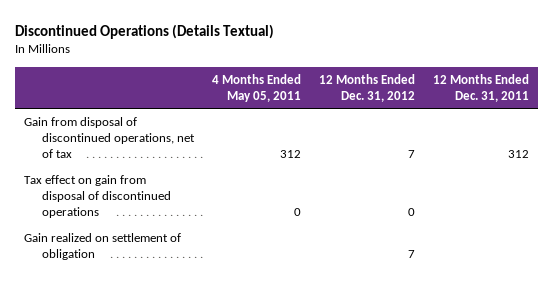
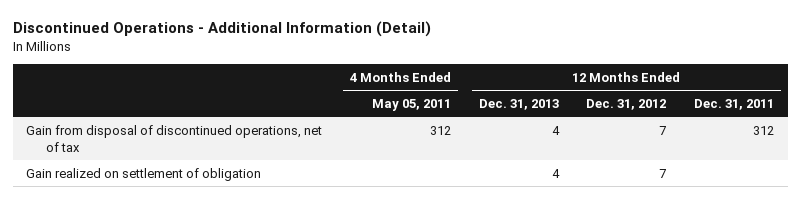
[15,23,275,39] Discontinued Operations (Details Textual) -> [12,21,431,38] Discontinued Operations - Additional Information (Detail)
none -> [478,98,559,110] Dec. 31, 2013
[23,175,172,219] Tax effect on gain from disposal of discontinued operations -> none

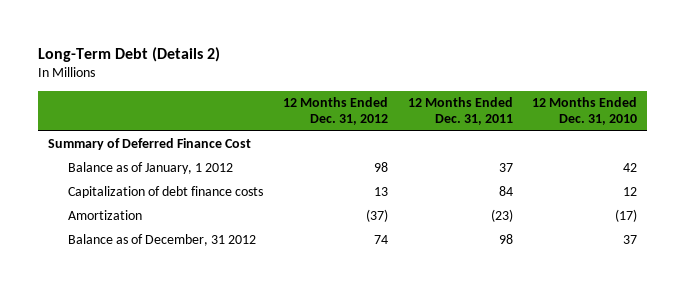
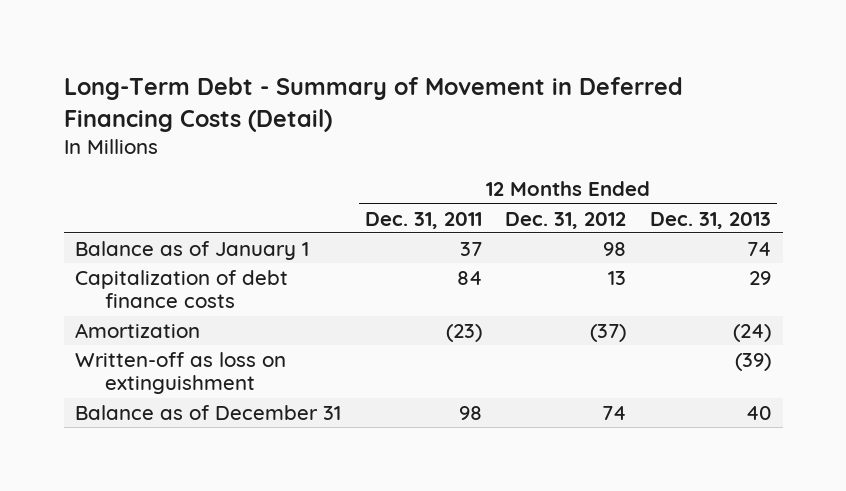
[37,47,220,63] Long-Term Debt (Details 2) -> [63,77,683,132] Long-Term Debt - Summary of Movement in Deferred Financing Costs (Detail)
[532,97,638,126] 12 Months Ended Dec. 31, 2010 -> none
none -> [649,211,771,229] Dec. 31, 2013
[47,138,251,151] Summary of Deferred Finance Cost -> none
[68,162,234,175] Balance as of January, 1 2012 -> [75,240,310,260] Balance as of January 1
none -> [75,351,287,395] Written-off as loss on extinguishment
[68,234,257,247] Balance as of December, 31 2012 -> [75,404,342,420] Balance as of December 31

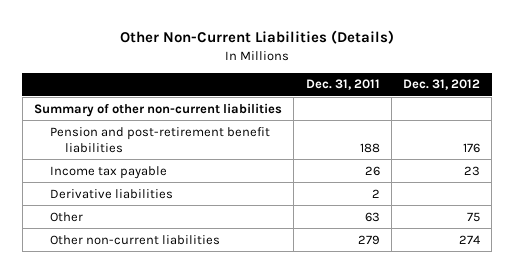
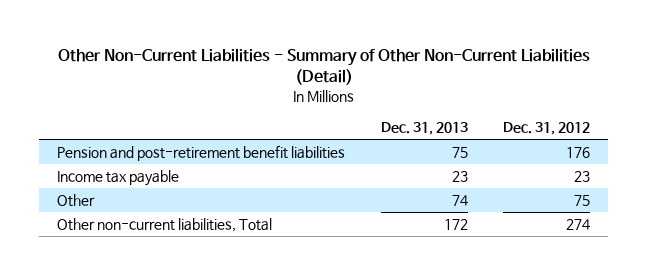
[120,30,395,45] Other Non-Current Liabilities (Details) -> [57,47,590,86] Other Non-Current Liabilities - Summary of Other Non-Current Liabilities (Detail)
[305,79,380,91] Dec. 31, 2011 -> none
none -> [380,121,468,135] Dec. 31, 2013
[34,102,283,117] Summary of other non-current liabilities -> none
[49,188,173,199] Derivative liabilities -> none
[49,234,220,245] Other non-current liabilities -> [56,218,272,233] Other non-current liabilities, Total

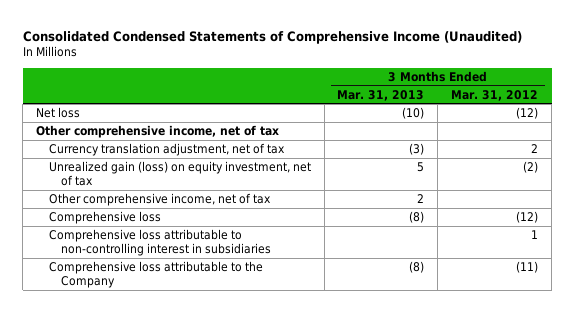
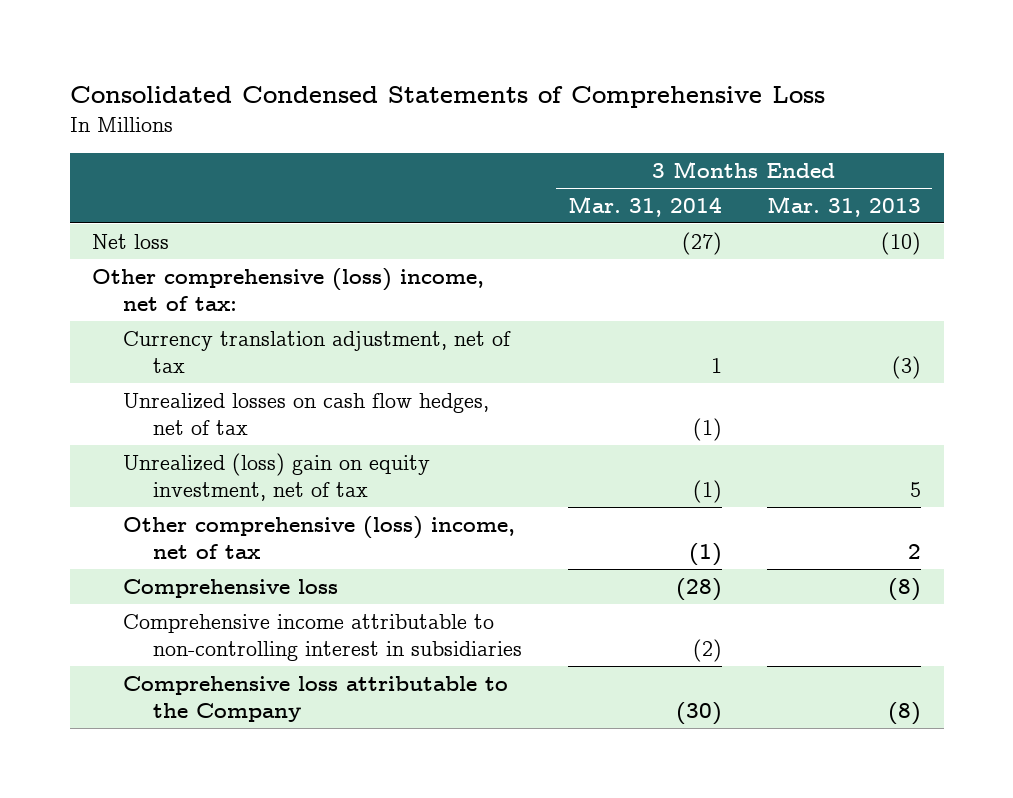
[22,30,522,44] Consolidated Condensed Statements of Comprehensive Income (Unaudited) -> [69,85,825,108] Consolidated Condensed Statements of Comprehensive Loss
[451,89,539,101] Mar. 31, 2012 -> none
none -> [567,195,722,217] Mar. 31, 2014
[36,125,280,139] Other comprehensive income, net of tax -> [92,267,485,312] Other comprehensive (loss) income, net of tax:
none -> [122,392,489,436] Unrealized losses on cash flow hedges, net of tax
[48,161,311,187] Unrealized gain (loss) on equity investment, net of tax -> [122,452,430,502] Unrealized (loss) gain on equity investment, net of tax
[48,193,271,207] Other comprehensive income, net of tax -> [122,515,515,560] Other comprehensive (loss) income, net of tax
[48,229,271,257] Comprehensive loss attributable to non-controlling interest in subsidiaries -> [122,613,523,662] Comprehensive income attributable to non-controlling interest in subsidiaries

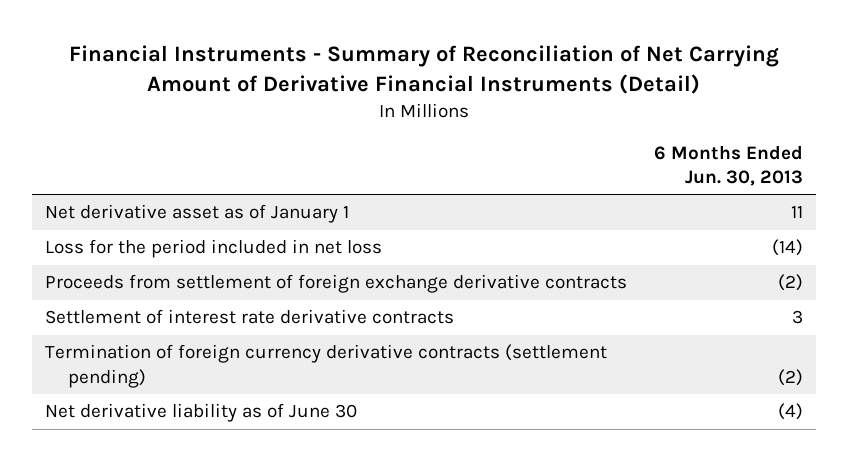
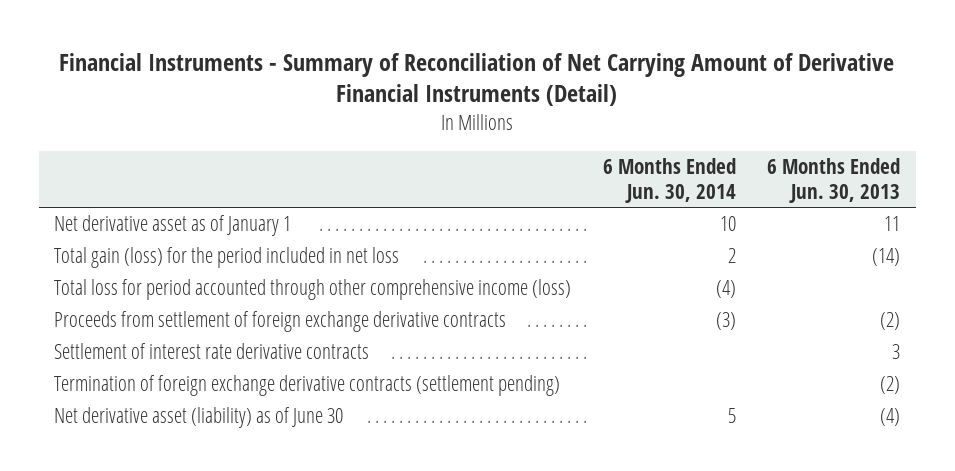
none -> [602,157,736,203] 6 Months Ended Jun. 30, 2014
[45,239,383,259] Loss for the period included in net loss -> [54,247,400,269] Total gain (loss) for the period included in net loss
none -> [54,279,572,301] Total loss for period accounted through other comprehensive income (loss)
[45,344,608,388] Termination of foreign currency derivative contracts (settlement pending) -> [54,375,561,397] Termination of foreign exchange derivative contracts (settlement pending)
[45,403,358,423] Net derivative liability as of June 30 -> [54,407,344,429] Net derivative asset (liability) as of June 30

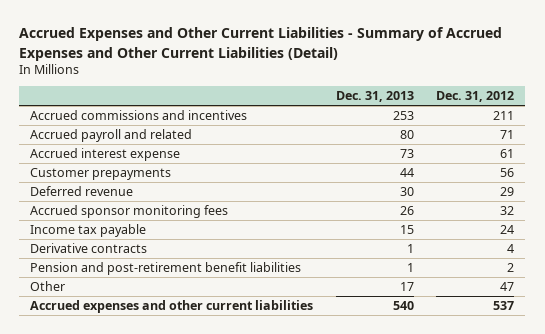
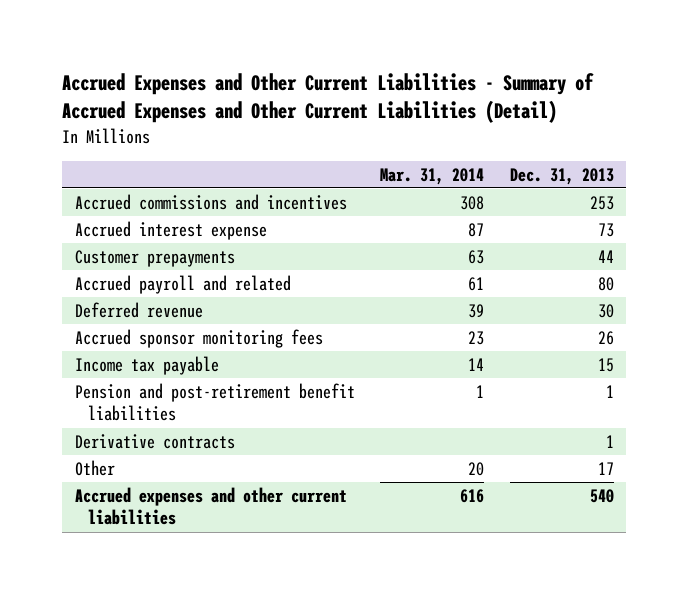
[436,91,515,103] Dec. 31, 2012 -> none
none -> [380,167,485,185] Mar. 31, 2014
[30,128,193,142] Accrued payroll and related -> [74,274,291,294] Accrued payroll and related
[30,242,148,253] Derivative contracts -> [74,433,235,449] Derivative contracts

